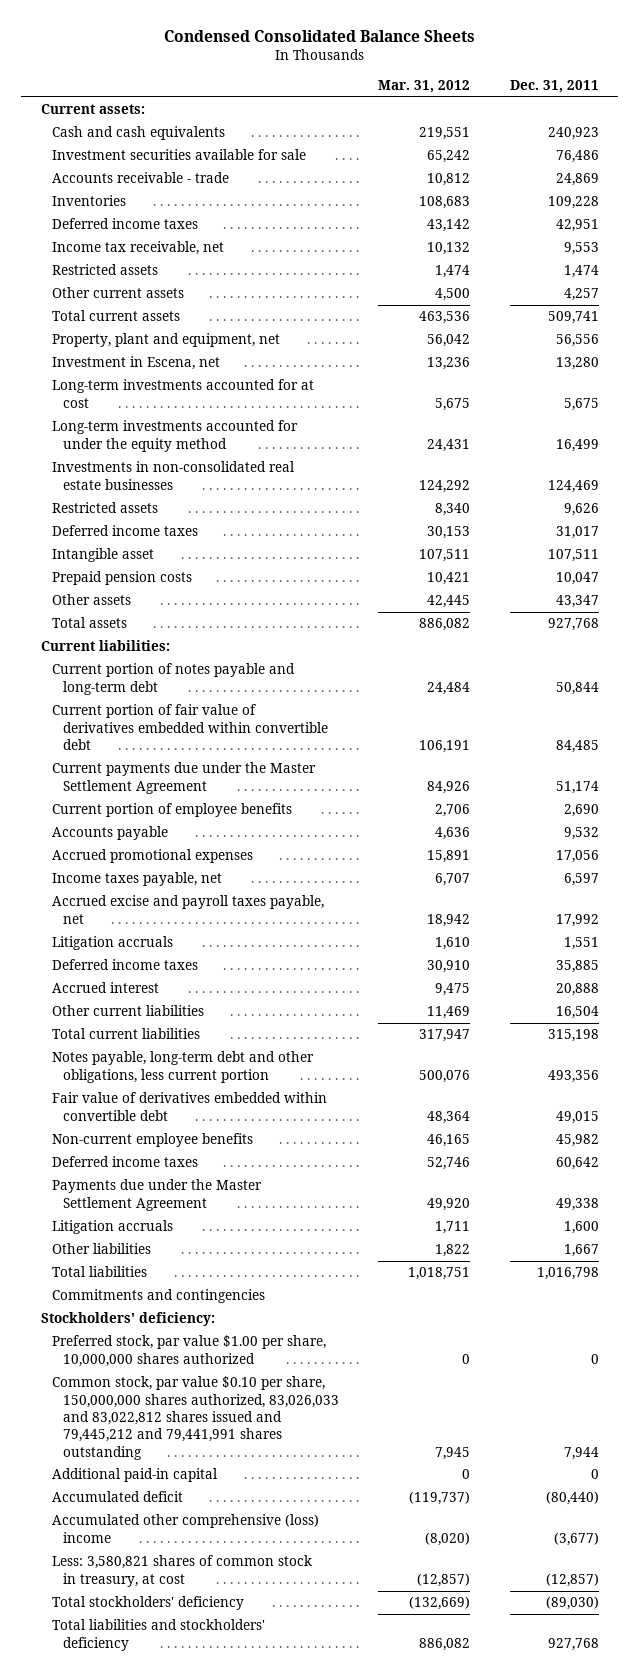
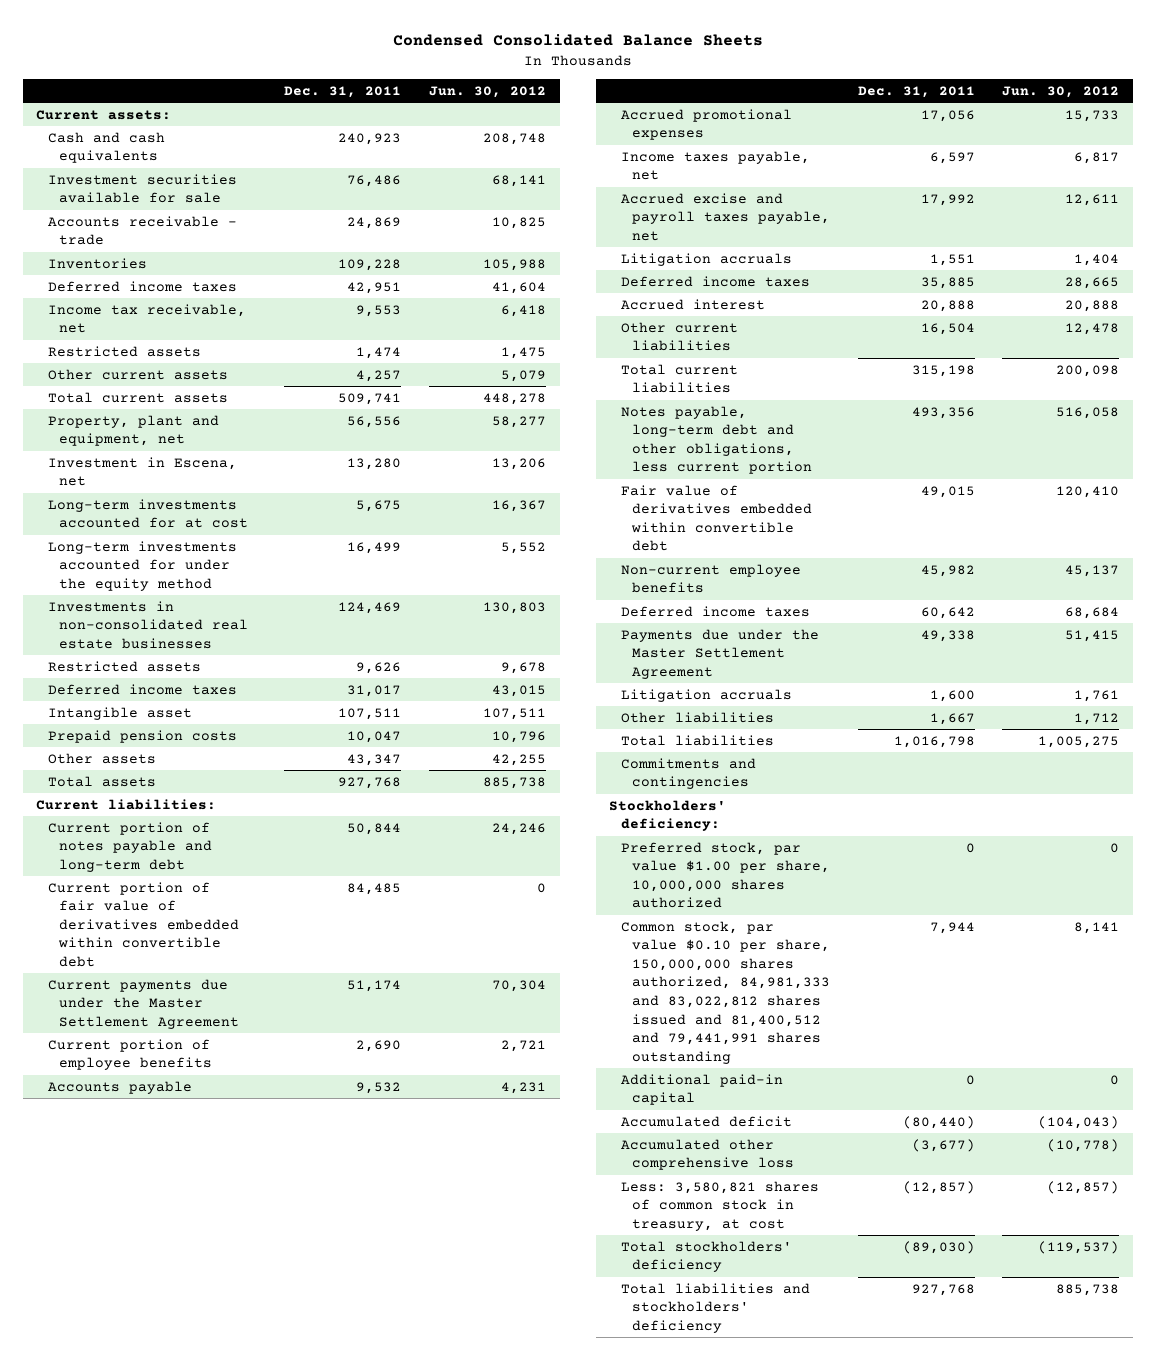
[378,79,471,93] Mar. 31, 2012 -> none
none -> [428,85,546,98] Jun. 30, 2012
[52,1376,340,1460] Common stock, par value $0.10 per share, 150,000,000 shares authorized, 83,026,033 and 83,022,812 shares issued and 79,445,212 and 79,441,991 shares outstanding -> [620,920,831,1064] Common stock, par value $0.10 per share, 150,000,000 shares authorized, 84,981,333 and 83,022,812 shares issued and 81,400,512 and 79,441,991 shares outstanding
[52,1514,320,1543] Accumulated other comprehensive (loss) income -> [620,1138,795,1171] Accumulated other comprehensive loss

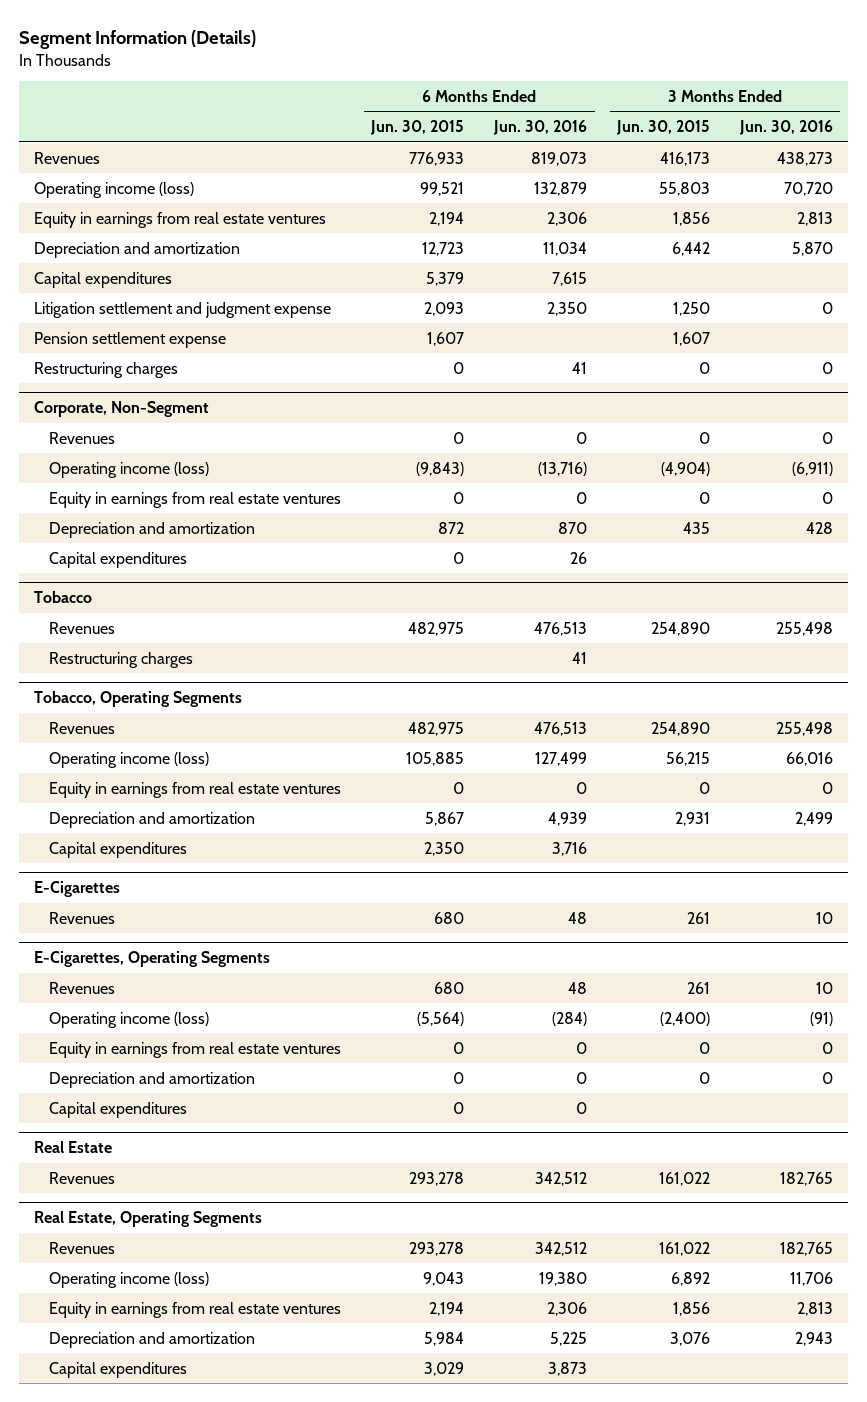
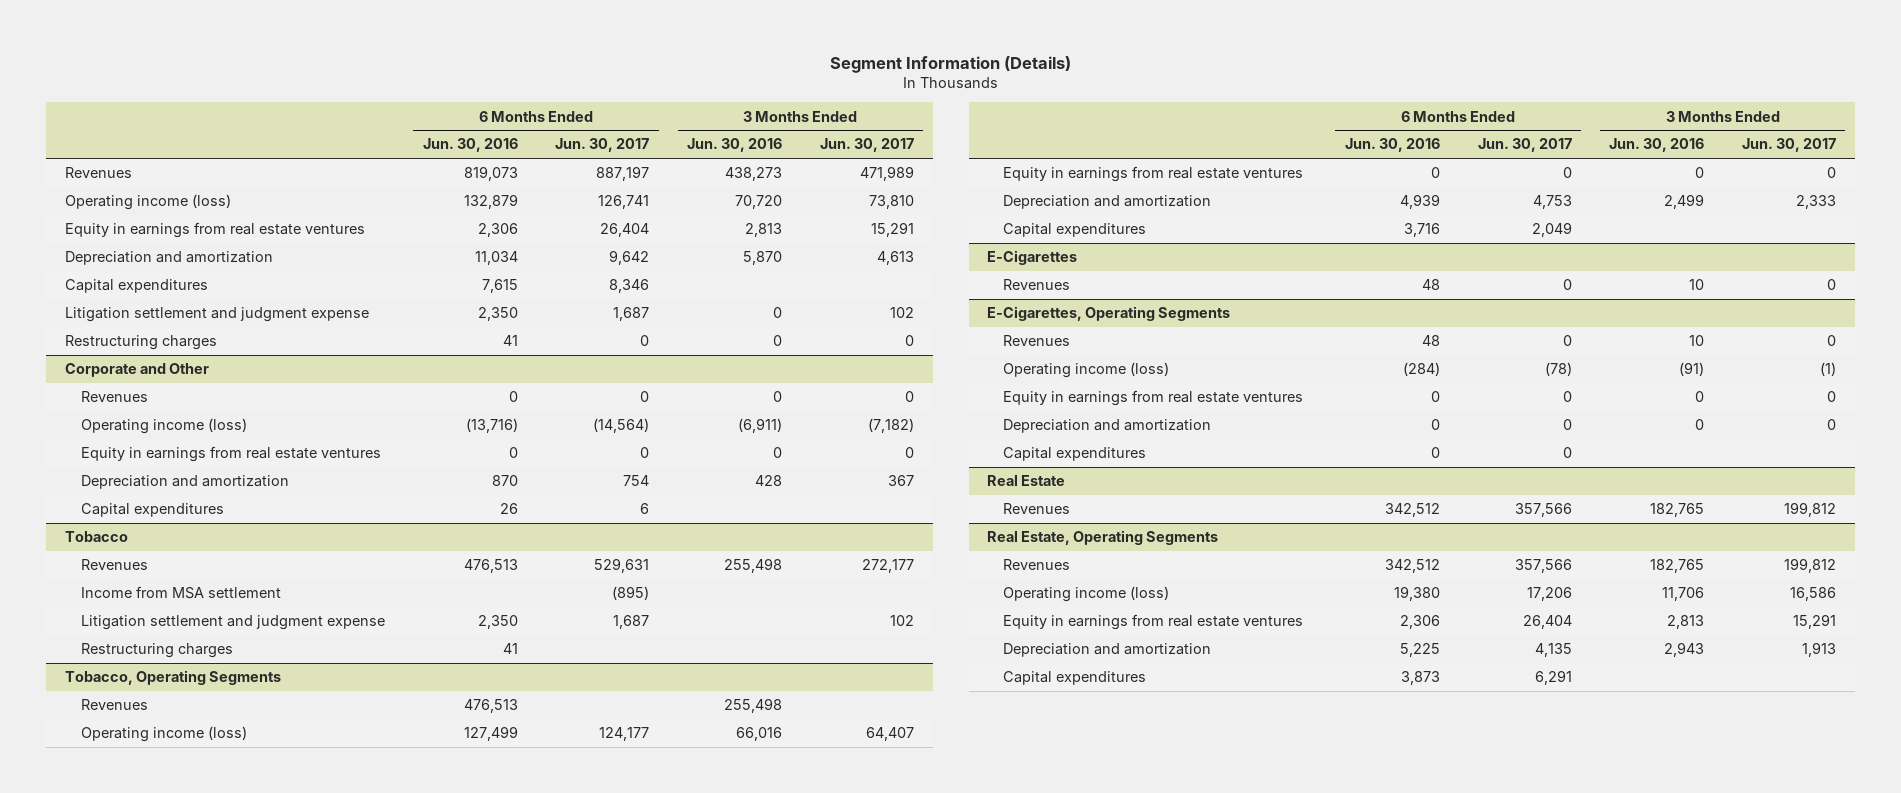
[370,120,465,136] Jun. 30, 2015 -> none
[616,120,711,136] Jun. 30, 2015 -> none
none -> [555,138,650,153] Jun. 30, 2017
none -> [819,138,914,153] Jun. 30, 2017
[34,331,227,348] Pension settlement expense -> none
[34,401,210,418] Corporate, Non-Segment -> [65,363,210,378] Corporate and Other
none -> [81,586,282,600] Income from MSA settlement
none -> [81,615,386,631] Litigation settlement and judgment expense

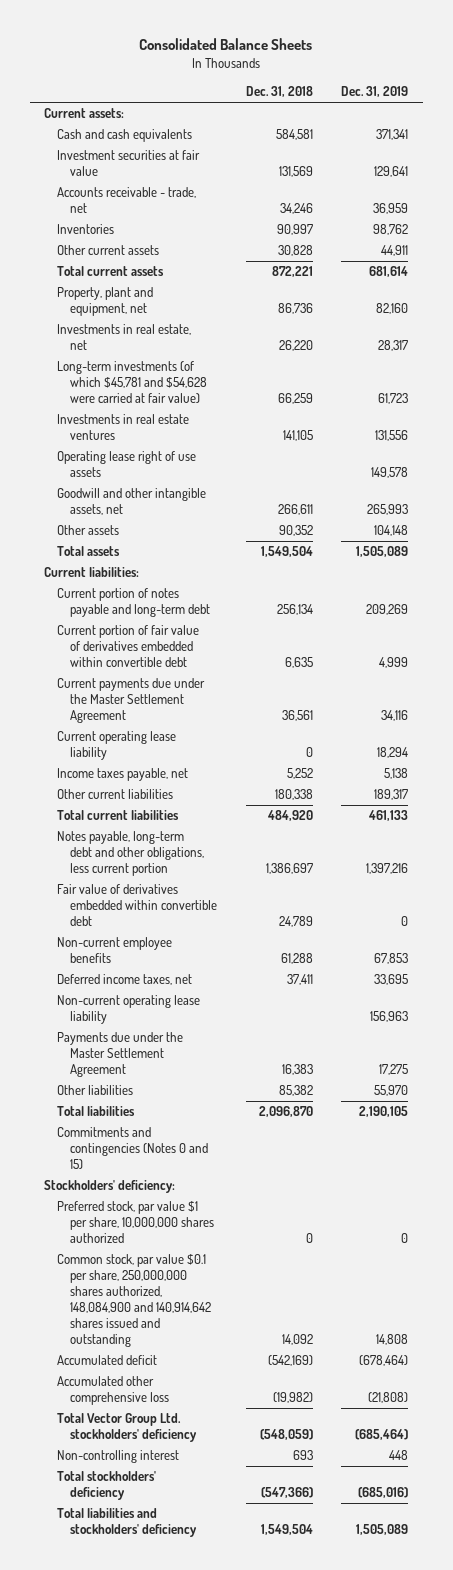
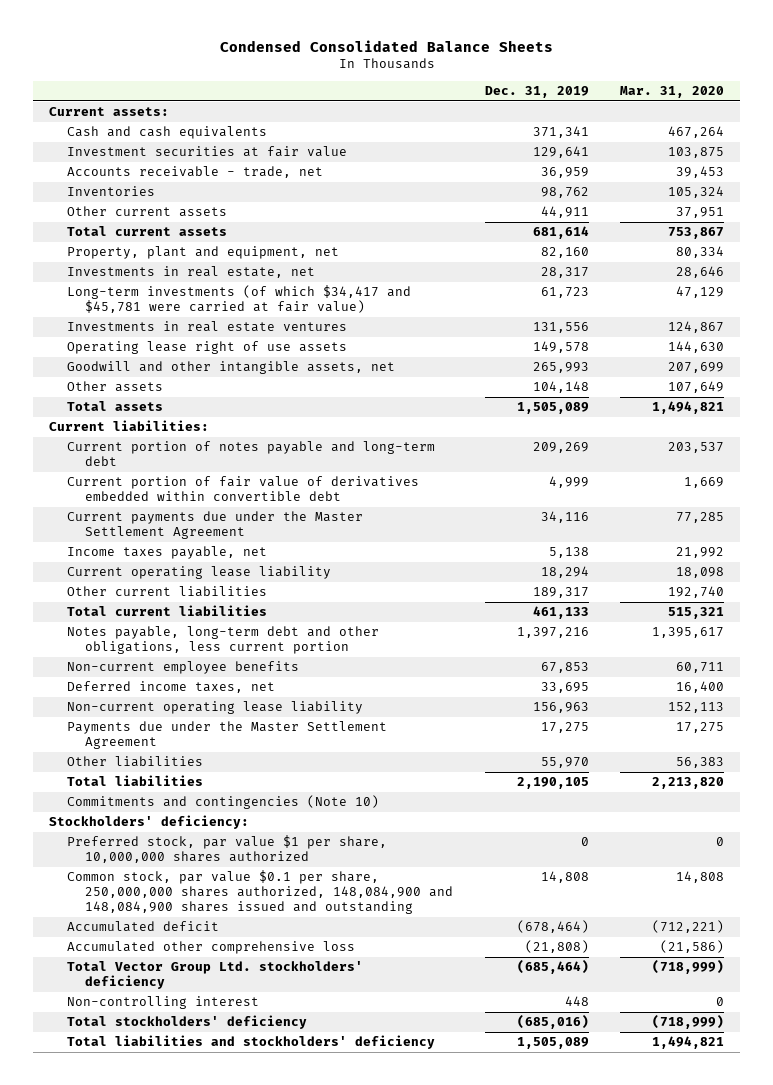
[139,38,313,51] Consolidated Balance Sheets -> [219,39,553,52] Condensed Consolidated Balance Sheets
[245,86,313,98] Dec. 31, 2018 -> none
none -> [620,86,725,99] Mar. 31, 2020
[57,361,208,404] Long-term investments (of which $45,781 and $54,628 were carried at fair value) -> [66,285,411,314] Long-term investments (of which $34,417 and $45,781 were carried at fair value)
[57,731,177,761] Current operating lease liability -> [66,566,331,580] Current operating lease liability
[57,884,218,927] Fair value of derivatives embedded within convertible debt -> none
[57,1127,209,1170] Commitments and contingencies (Notes 0 and 15) -> [66,795,379,810] Commitments and contingencies (Note 10)
[57,1254,212,1348] Common stock, par value $0.1 per share, 250,000,000 shares authorized, 148,084,900 and 140,914,642 shares issued and outstanding -> [66,870,454,915] Common stock, par value $0.1 per share, 250,000,000 shares authorized, 148,084,900 and 148,084,900 shares issued and outstanding

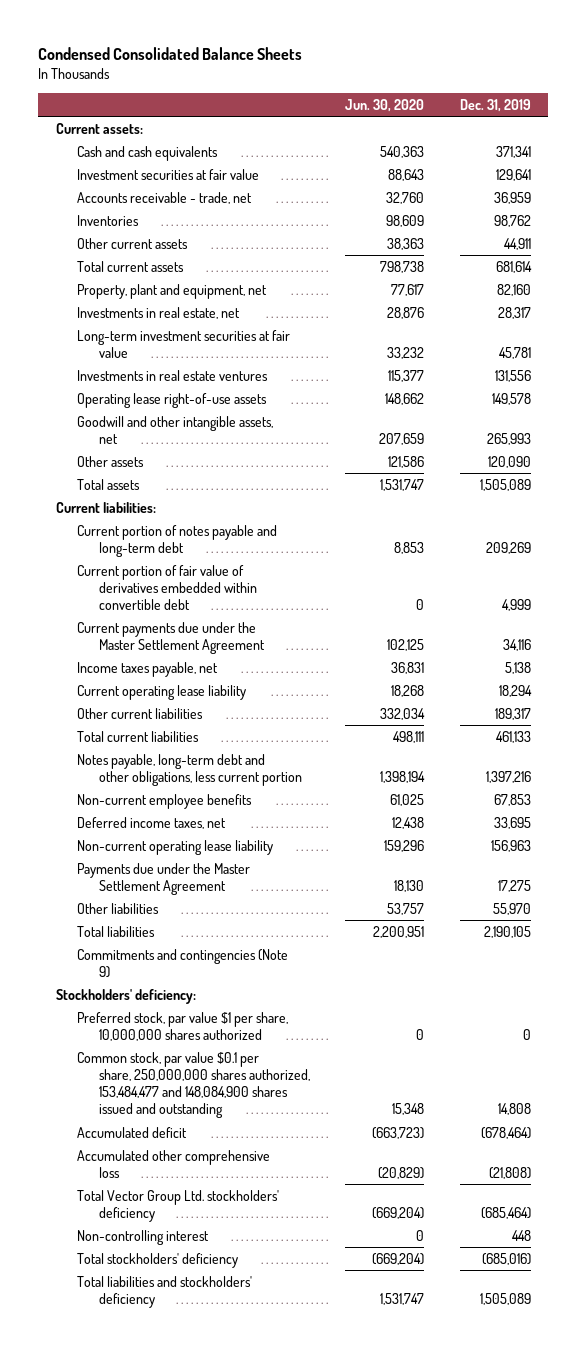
[620,86,725,99] Mar. 31, 2020 -> none
none -> [345,98,425,112] Jun. 30, 2020
[66,285,411,314] Long-term investments (of which $34,417 and $45,781 were carried at fair value) -> none
none -> [77,329,291,358] Long-term investment securities at fair value
[66,341,347,355] Operating lease right of use assets -> [77,392,268,408] Operating lease right-of-use assets
[532,381,589,394] 104,148 -> [487,455,531,468] 120,090
[66,795,379,810] Commitments and contingencies (Note 10) -> [77,948,289,978] Commitments and contingencies (Note 9)
[66,870,454,915] Common stock, par value $0.1 per share, 250,000,000 shares authorized, 148,084,900 and 148,084,900 shares issued and outstanding -> [77,1051,310,1119] Common stock, par value $0.1 per share, 250,000,000 shares authorized, 153,484,477 and 148,084,900 shares issued and outstanding

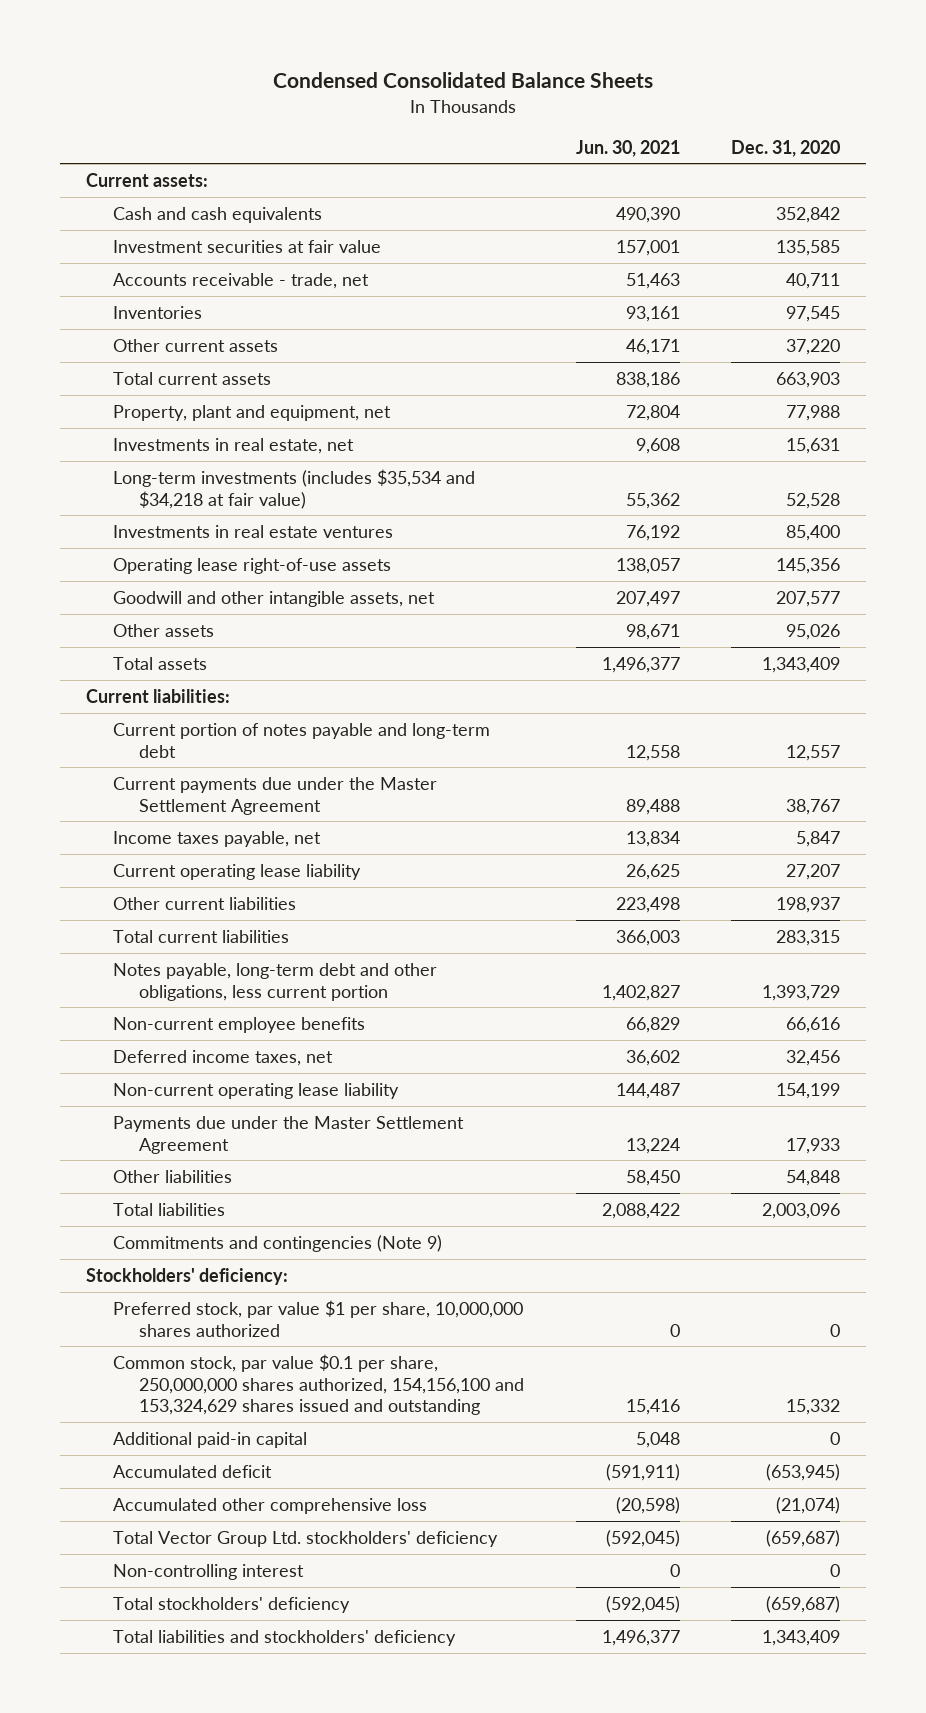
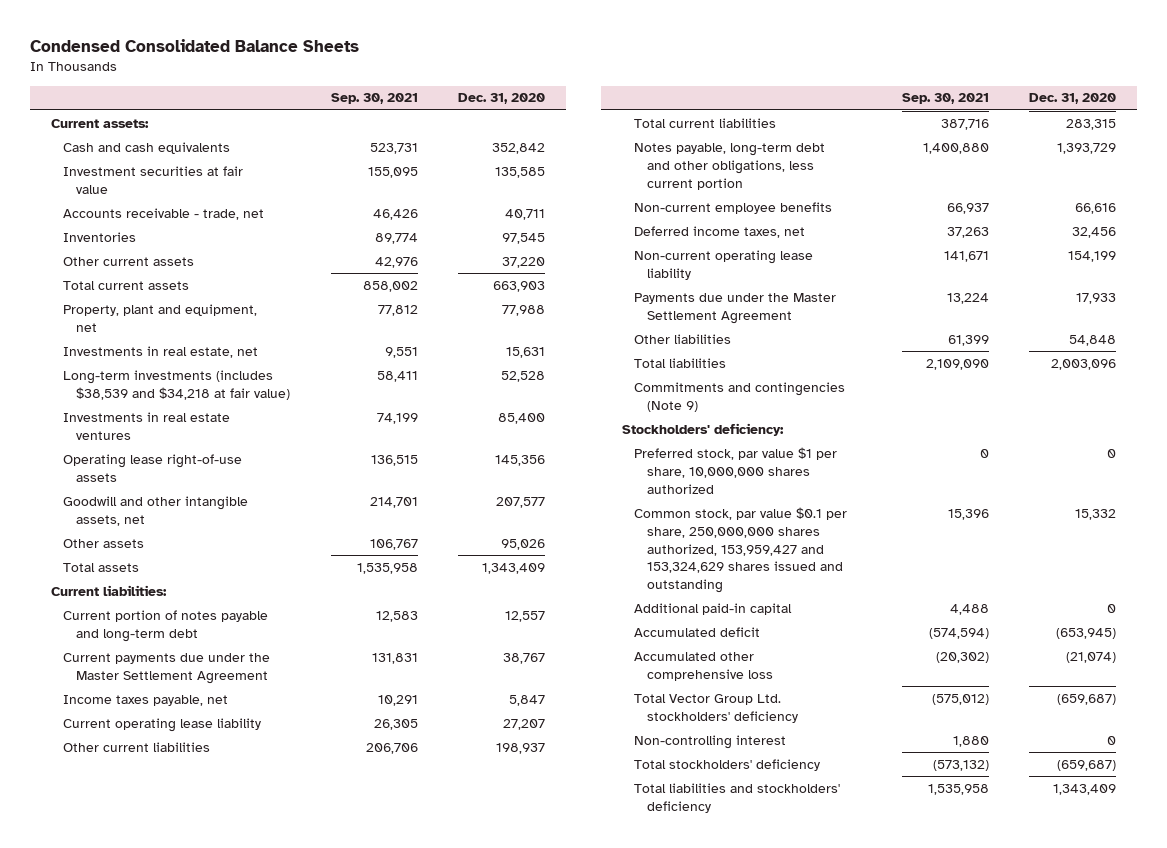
[575,139,680,157] Jun. 30, 2021 -> none
none -> [330,93,418,105] Sep. 30, 2021
[112,468,475,509] Long-term investments (includes $35,534 and $34,218 at fair value) -> [63,369,290,400] Long-term investments (includes $38,539 and $34,218 at fair value)
[112,1353,525,1416] Common stock, par value $0.1 per share, 250,000,000 shares authorized, 154,156,100 and 153,324,629 shares issued and outstanding -> [634,506,848,594] Common stock, par value $0.1 per share, 250,000,000 shares authorized, 153,959,427 and 153,324,629 shares issued and outstanding

